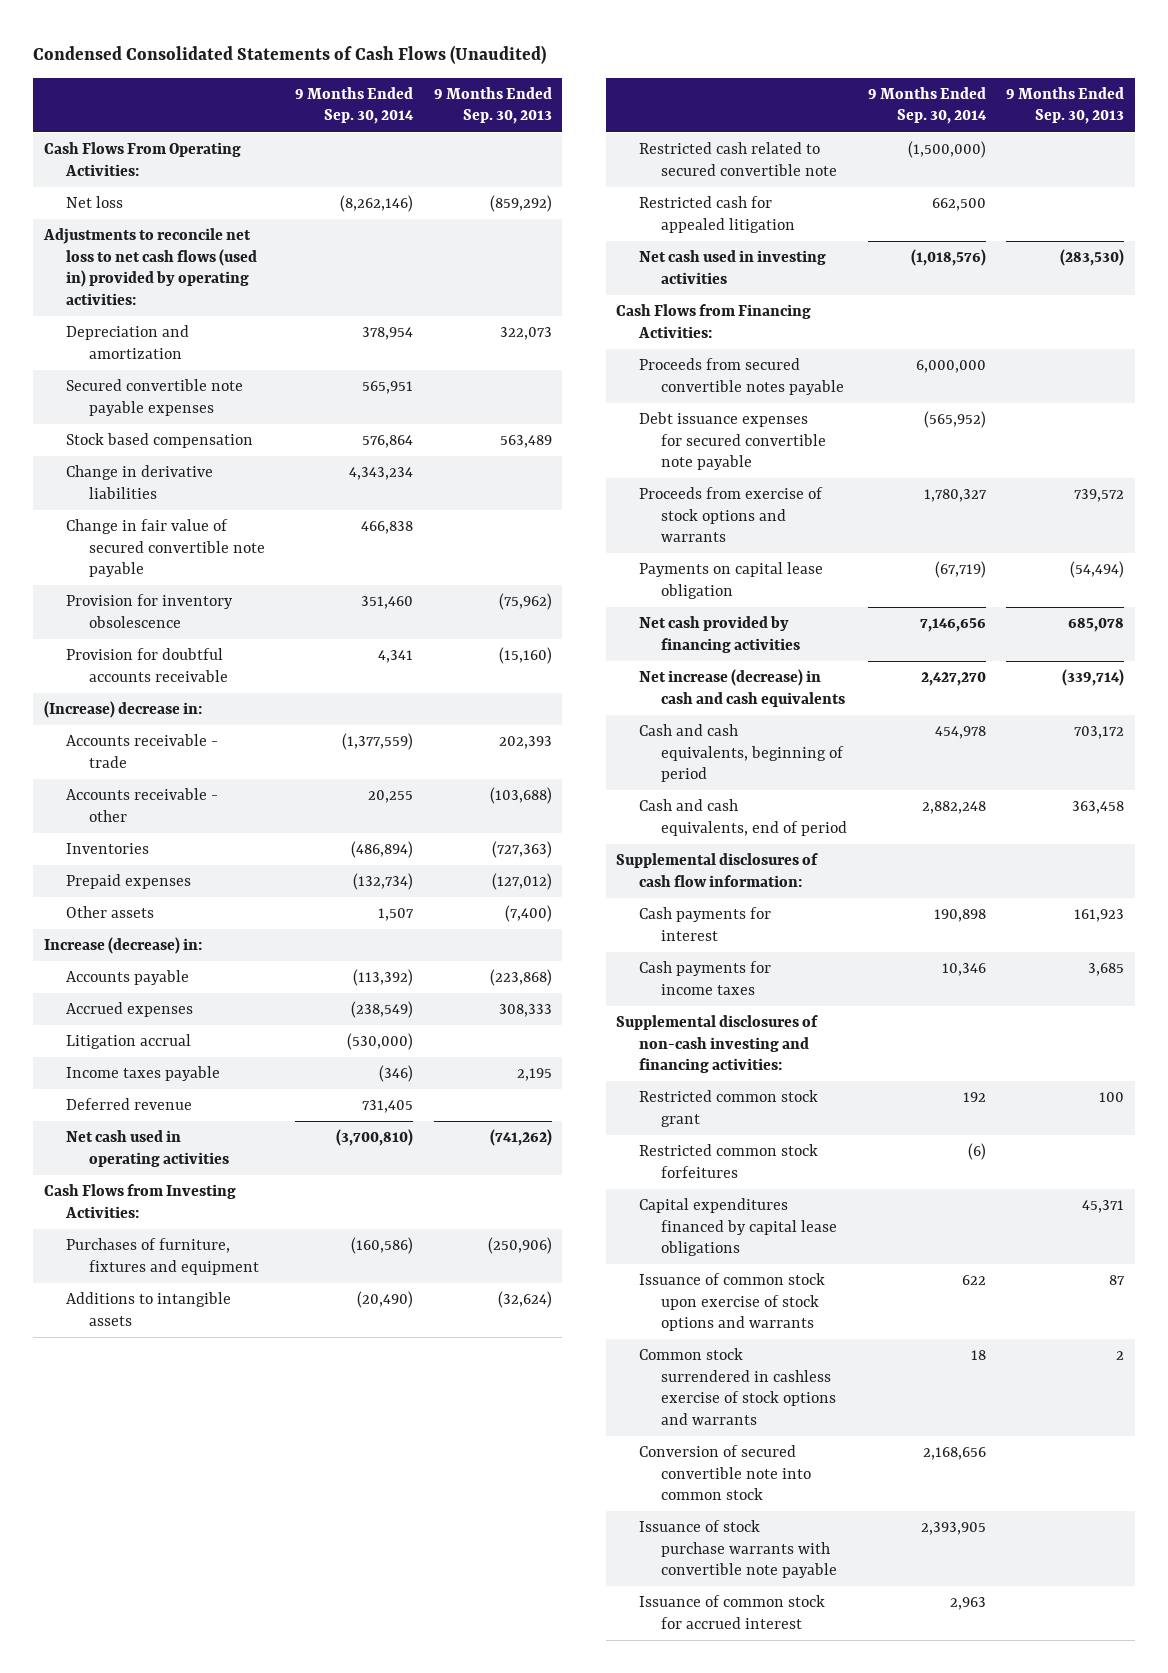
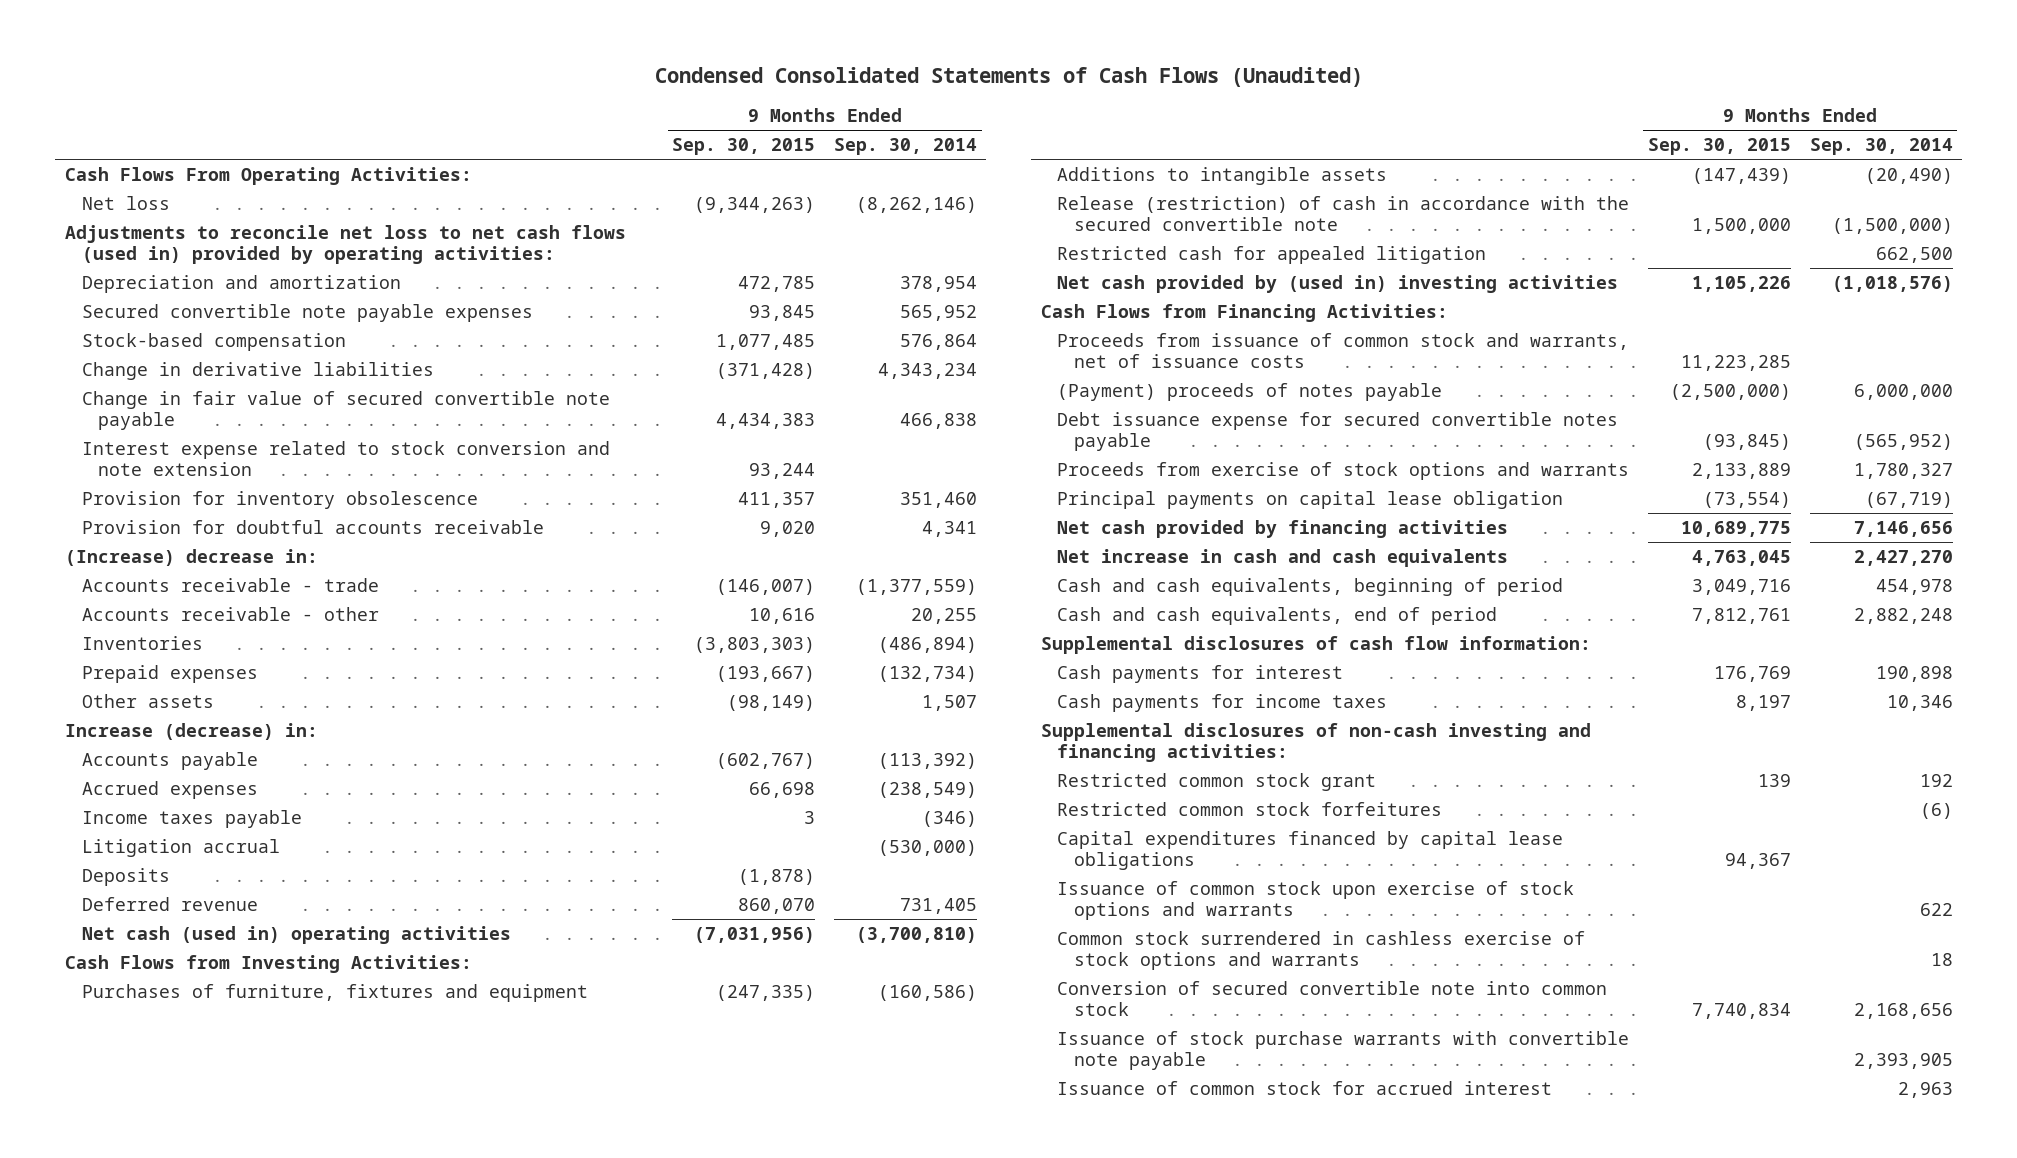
[433,86,552,125] 9 Months Ended Sep. 30, 2013 -> none
none -> [672,138,816,156] Sep. 30, 2015
[362,381,414,395] 565,951 -> [899,304,977,321] 565,952
[66,433,254,449] Stock based compensation -> [81,332,346,351] Stock-based compensation
none -> [81,440,610,477] Interest expense related to stock conversion and note extension
[66,1034,192,1050] Litigation accrual -> [81,838,280,857] Litigation accrual
none -> [81,867,170,886] Deposits
[66,1130,229,1167] Net cash used in operating activities -> [81,925,511,944] Net cash (used in) operating activities
[638,142,838,176] Restricted cash related to secured convertible note -> [1057,195,1630,232] Release (restriction) of cash in accordance with the secured convertible note
[638,250,826,284] Net cash used in investing activities -> [1057,274,1619,293] Net cash provided by (used in) investing activities
[638,358,845,395] Proceeds from secured convertible notes payable -> none
none -> [1057,332,1630,369] Proceeds from issuance of common stock and warrants, net of issuance costs
none -> [1057,382,1443,401] (Payment) proceeds of notes payable
[638,412,827,471] Debt issuance expenses for secured convertible note payable -> [1057,411,1619,452] Debt issuance expense for secured convertible notes payable
[638,562,823,599] Payments on capital lease obligation -> [1057,490,1564,509] Principal payments on capital lease obligation
[638,669,846,707] Net increase (decrease) in cash and cash equivalents -> [1057,548,1509,567] Net increase in cash and cash equivalents

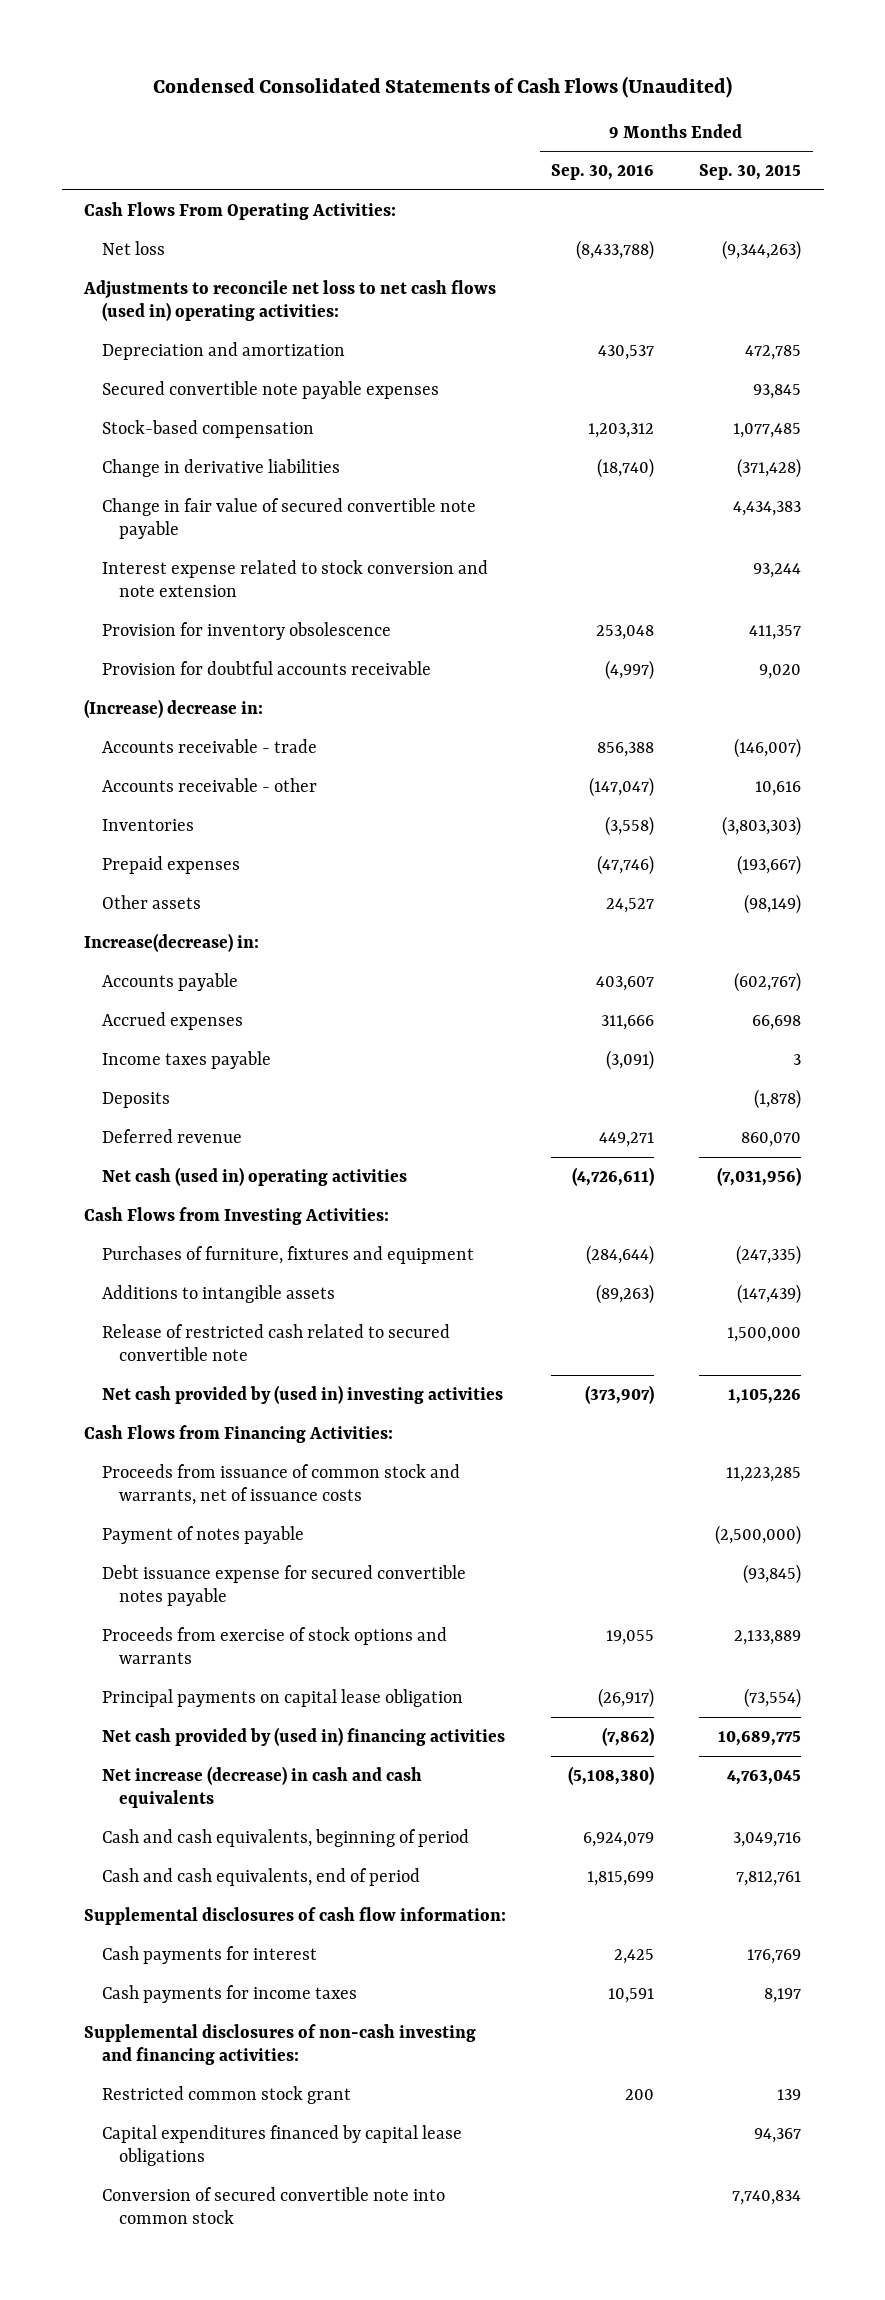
[833,138,977,156] Sep. 30, 2014 -> none
none -> [551,164,655,181] Sep. 30, 2016
[64,224,626,265] Adjustments to reconcile net loss to net cash flows (used in) provided by operating activities: -> [83,279,497,322] Adjustments to reconcile net loss to net cash flows (used in) operating activities:
[64,722,318,740] Increase (decrease) in: -> [84,932,260,952] Increase(decrease) in:
[81,838,280,857] Litigation accrual -> none
[1057,195,1630,232] Release (restriction) of cash in accordance with the secured convertible note -> none
[1057,245,1487,264] Restricted cash for appealed litigation -> none
none -> [101,1323,450,1362] Release of restricted cash related to secured convertible note
[1057,382,1443,401] (Payment) proceeds of notes payable -> [101,1525,304,1544] Payment of notes payable
[1057,519,1509,538] Net cash provided by financing activities -> [101,1726,505,1746] Net cash provided by (used in) financing activities
[1057,548,1509,567] Net increase in cash and cash equivalents -> [101,1765,422,1809] Net increase (decrease) in cash and cash equivalents
[1057,801,1443,816] Restricted common stock forfeitures -> none
[1057,880,1575,921] Issuance of common stock upon exercise of stock options and warrants -> none
[1057,930,1586,971] Common stock surrendered in cashless exercise of stock options and warrants -> none
[1057,1030,1630,1071] Issuance of stock purchase warrants with convertible note payable -> none
[1057,1080,1553,1095] Issuance of common stock for accrued interest -> none

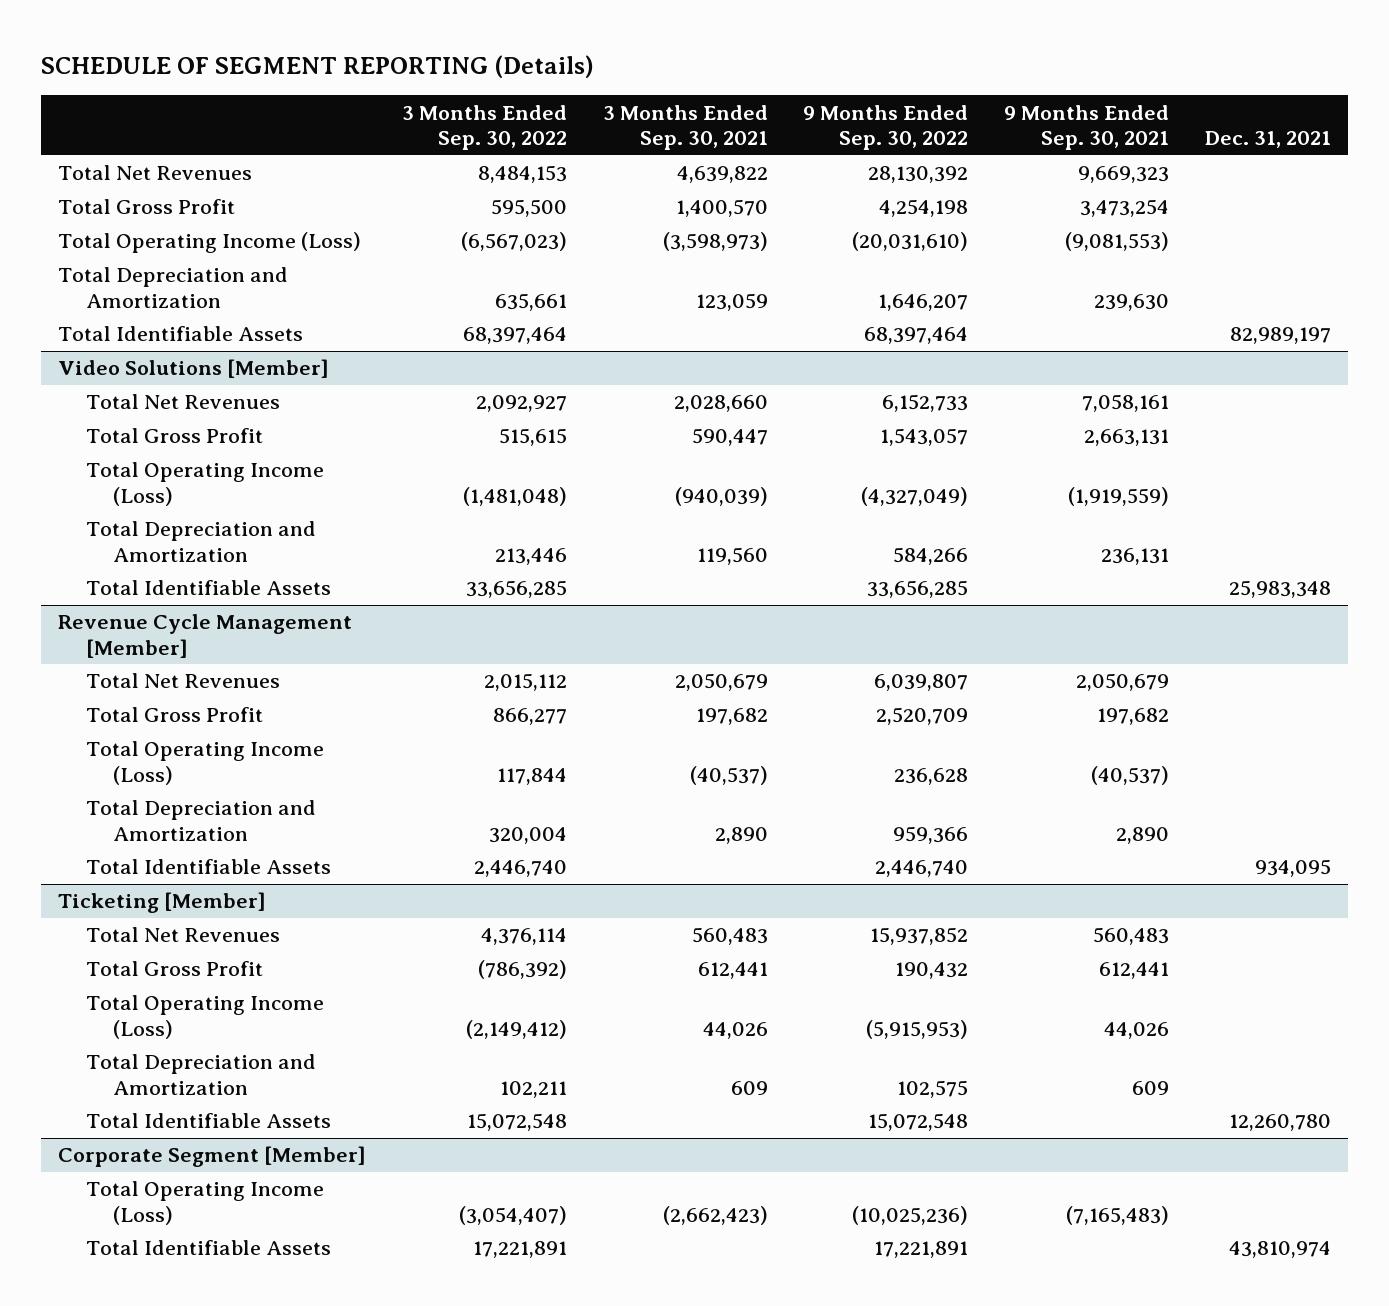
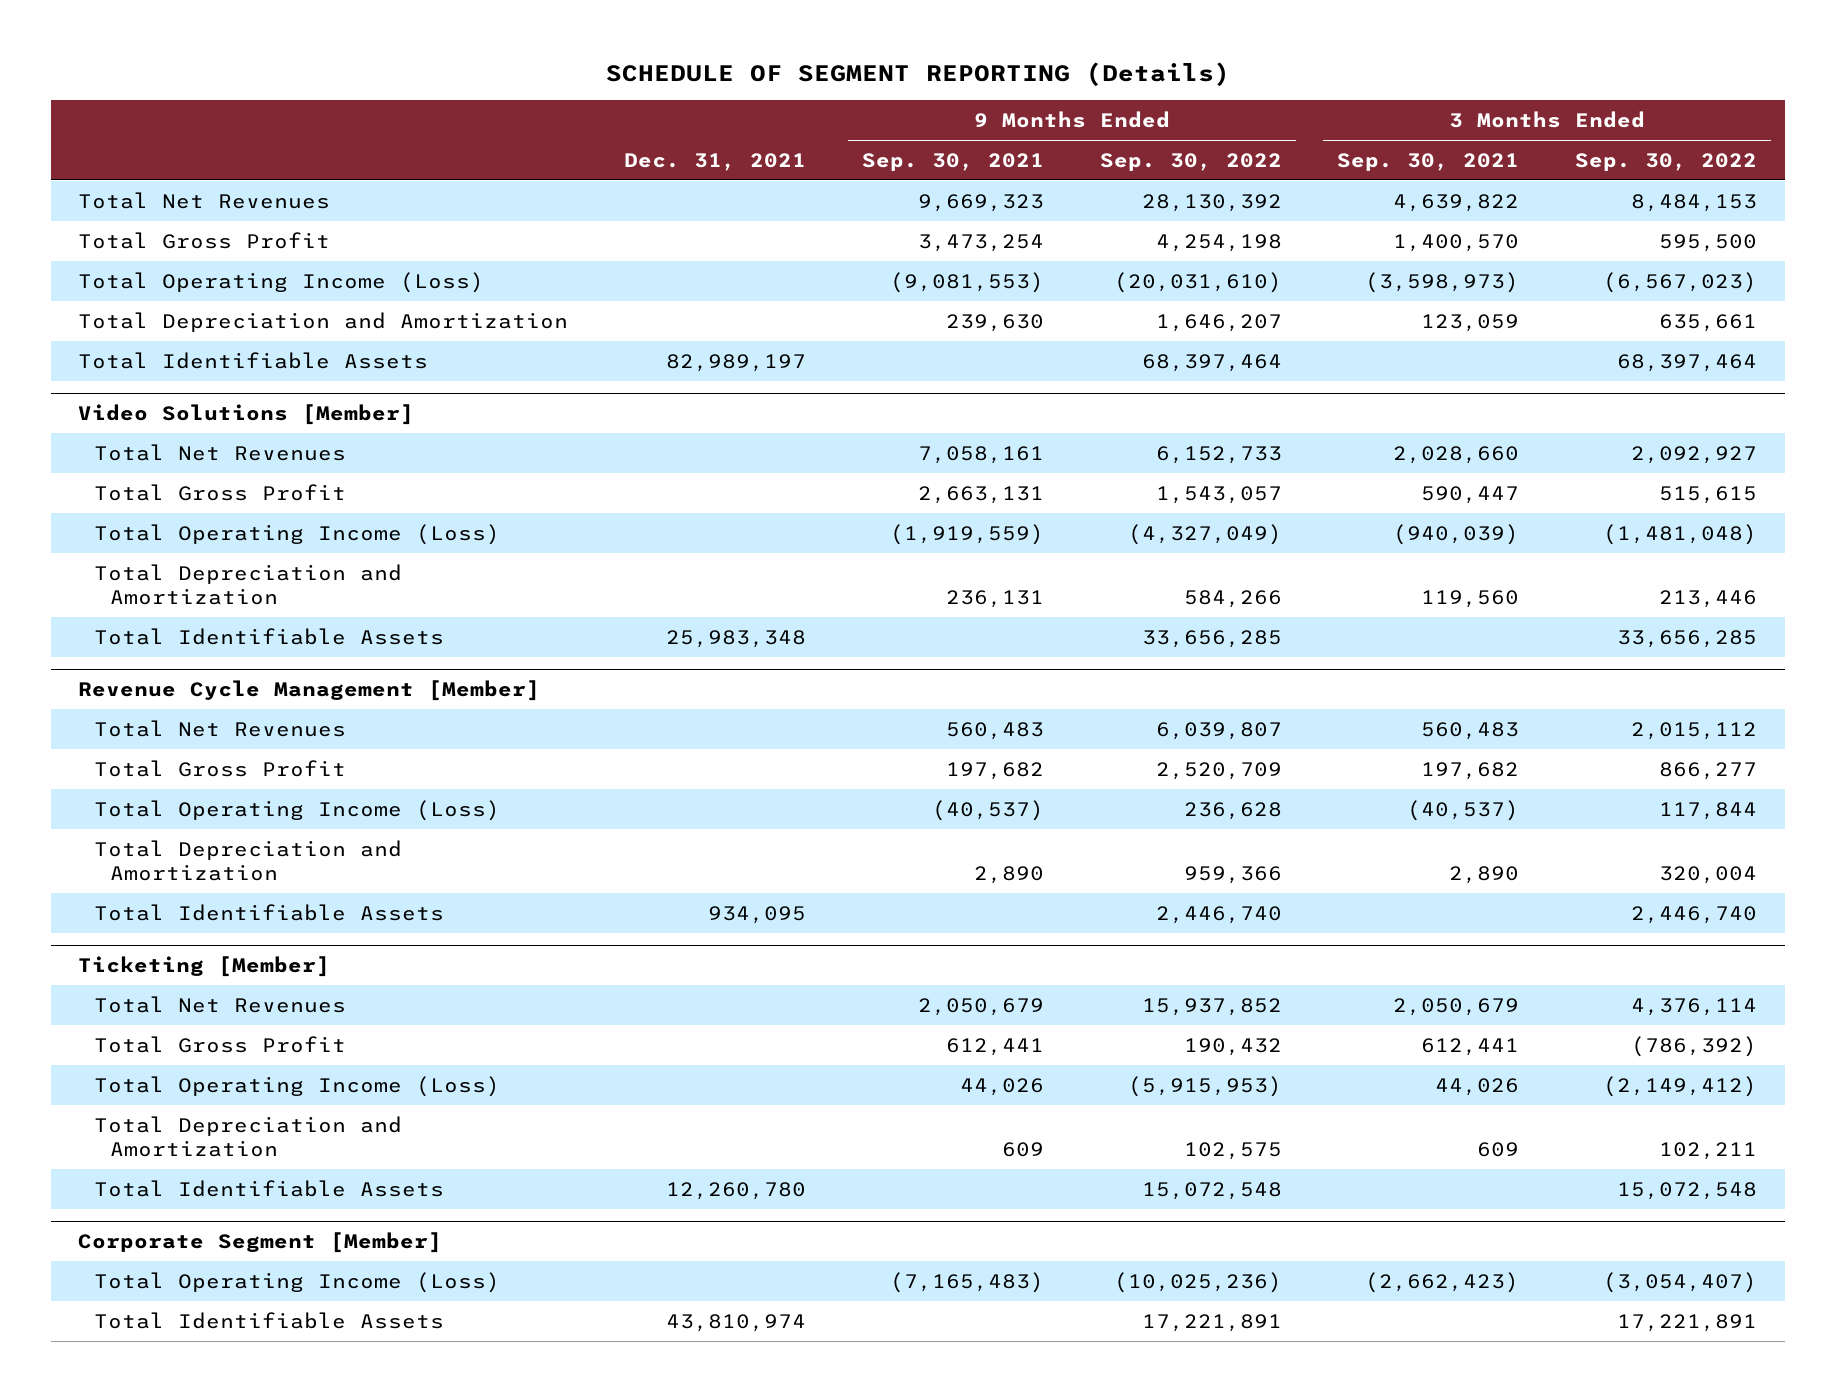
[674,673,768,692] 2,050,679 -> [1421,721,1520,740] 560,483
[1075,673,1169,692] 2,050,679 -> [945,721,1044,740] 560,483
[691,927,768,946] 560,483 -> [1393,997,1520,1016] 2,050,679
[1092,927,1169,946] 560,483 -> [917,997,1044,1016] 2,050,679

